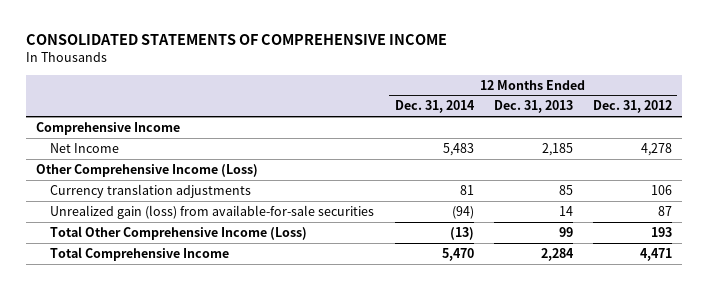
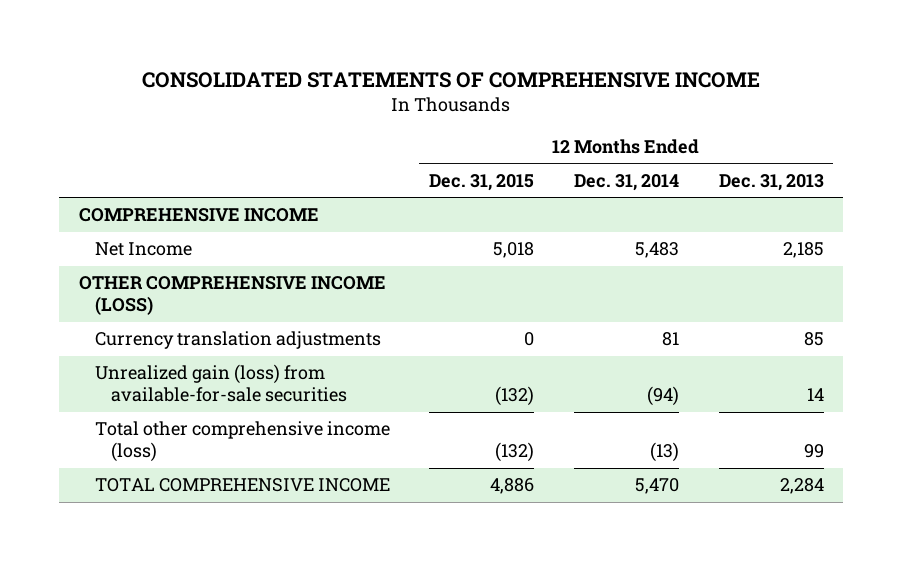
[593,100,673,114] Dec. 31, 2012 -> none
none -> [429,173,535,191] Dec. 31, 2015
[36,121,181,135] Comprehensive Income -> [78,208,319,223] COMPREHENSIVE INCOME
[36,163,259,177] Other Comprehensive Income (Loss) -> [78,276,386,316] OTHER COMPREHENSIVE INCOME (LOSS)
[50,225,308,240] Total Other Comprehensive Income (Loss) -> [94,421,390,463] Total other comprehensive income (loss)
[50,246,230,261] Total Comprehensive Income -> [94,478,390,493] TOTAL COMPREHENSIVE INCOME

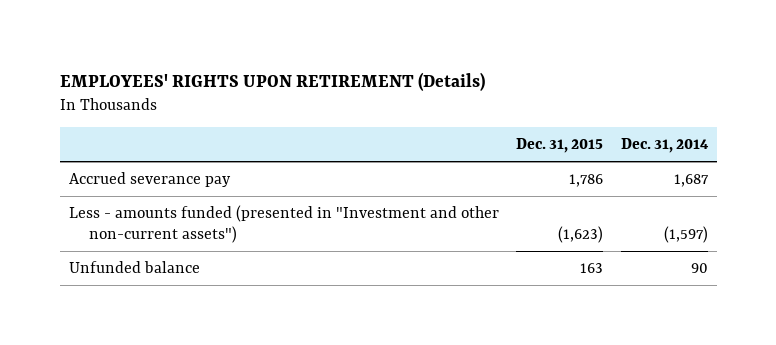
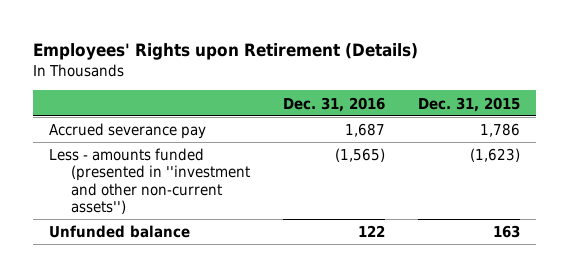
[59,71,485,91] EMPLOYEES' RIGHTS UPON RETIREMENT (Details) -> [32,42,418,60] Employees' Rights upon Retirement (Details)
[620,137,709,153] Dec. 31, 2014 -> none
none -> [282,96,385,112] Dec. 31, 2016
[68,204,499,243] Less - amounts funded (presented in "Investment and other non-current assets") -> [49,148,250,214] Less - amounts funded (presented in ''investment and other non-current assets'')

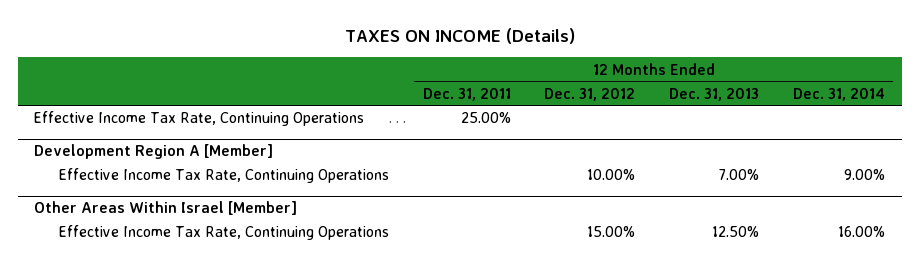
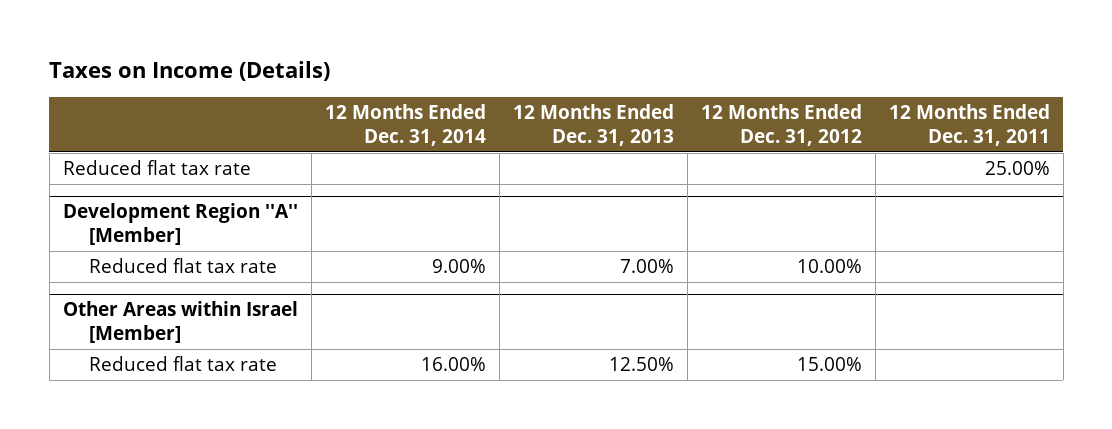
[344,27,575,44] TAXES ON INCOME (Details) -> [49,61,331,82] Taxes on Income (Details)
[34,111,365,127] Effective Income Tax Rate, Continuing Operations -> [62,159,251,175] Reduced flat tax rate
[34,144,274,160] Development Region A [Member] -> [62,203,298,246] Development Region ''A'' [Member]
[58,168,389,184] Effective Income Tax Rate, Continuing Operations -> [89,257,278,273] Reduced flat tax rate
[34,201,298,216] Other Areas Within Israel [Member] -> [62,301,298,344] Other Areas within Israel [Member]
[58,225,389,241] Effective Income Tax Rate, Continuing Operations -> [89,355,278,371] Reduced flat tax rate

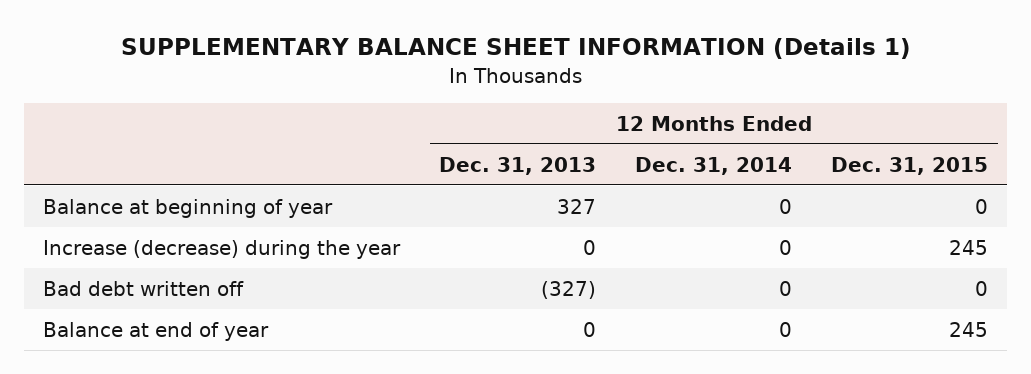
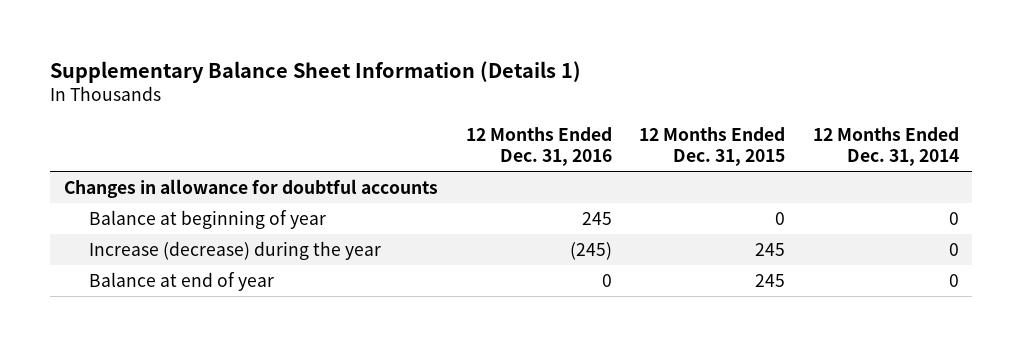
[120,38,911,60] SUPPLEMENTARY BALANCE SHEET INFORMATION (Details 1) -> [50,60,582,83] Supplementary Balance Sheet Information (Details 1)
[439,156,597,175] Dec. 31, 2013 -> none
none -> [465,127,612,167] 12 Months Ended Dec. 31, 2016
none -> [64,179,439,199] Changes in allowance for doubtful accounts
[43,280,245,296] Bad debt written off -> none

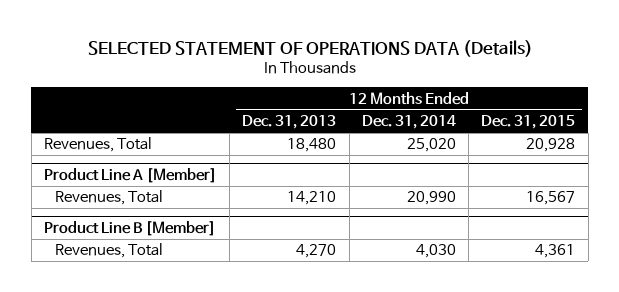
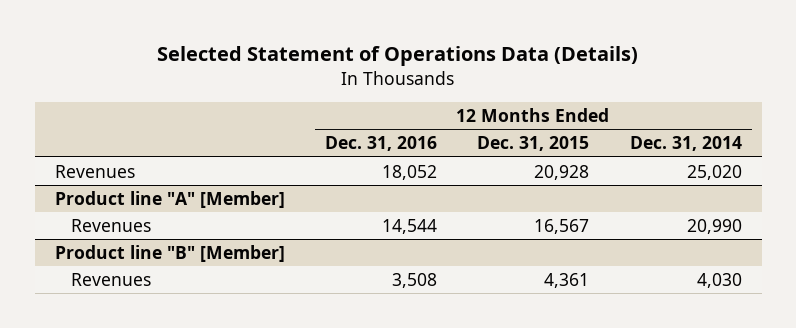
[87,39,533,57] SELECTED STATEMENT OF OPERATIONS DATA (Details) -> [157,46,639,67] Selected Statement of Operations Data (Details)
[242,115,337,130] Dec. 31, 2013 -> none
none -> [325,136,438,152] Dec. 31, 2016
[43,137,152,153] Revenues, Total -> [54,164,135,178] Revenues
[43,168,217,184] Product Line A [Member] -> [54,190,285,208] Product line "A" [Member]
[55,190,164,206] Revenues, Total -> [70,218,151,232] Revenues
[43,221,216,237] Product Line B [Member] -> [54,244,285,262] Product line "B" [Member]
[55,243,164,259] Revenues, Total -> [70,272,151,286] Revenues

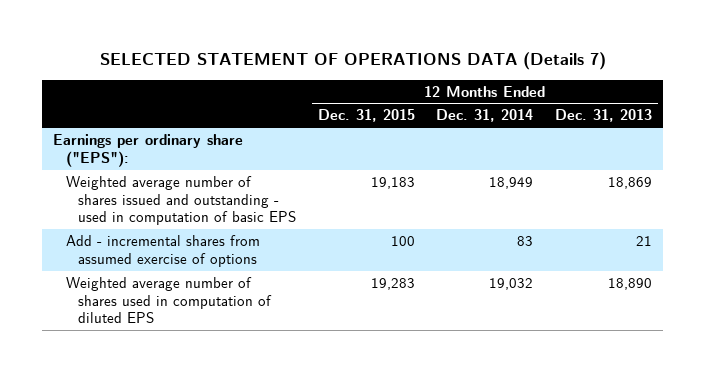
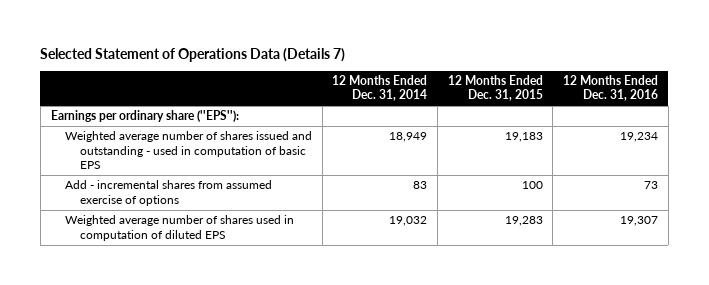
[99,51,606,70] SELECTED STATEMENT OF OPERATIONS DATA (Details 7) -> [40,47,346,62] Selected Statement of Operations Data (Details 7)
[555,109,653,123] Dec. 31, 2013 -> none
none -> [562,74,658,102] 12 Months Ended Dec. 31, 2016
[52,134,243,167] Earnings per ordinary share ("EPS"): -> [50,110,239,123] Earnings per ordinary share (''EPS''):

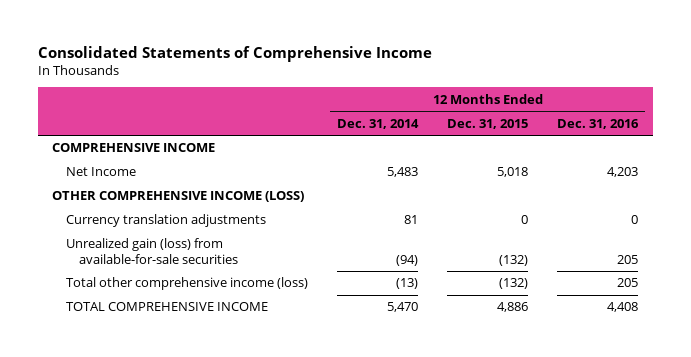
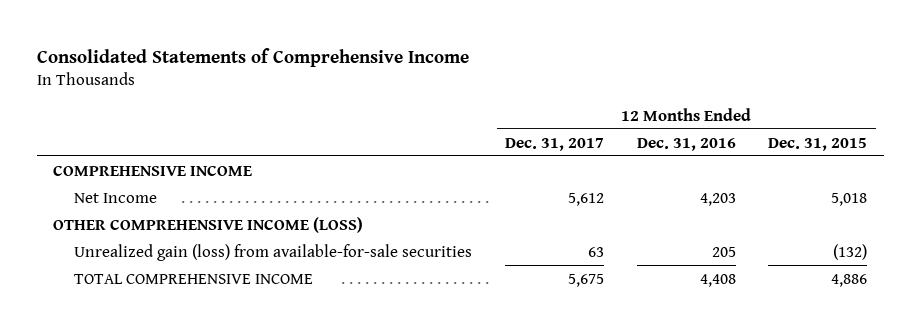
[336,118,419,129] Dec. 31, 2014 -> none
none -> [504,137,604,151] Dec. 31, 2017
[65,214,266,228] Currency translation adjustments -> none
[65,277,308,291] Total other comprehensive income (loss) -> none

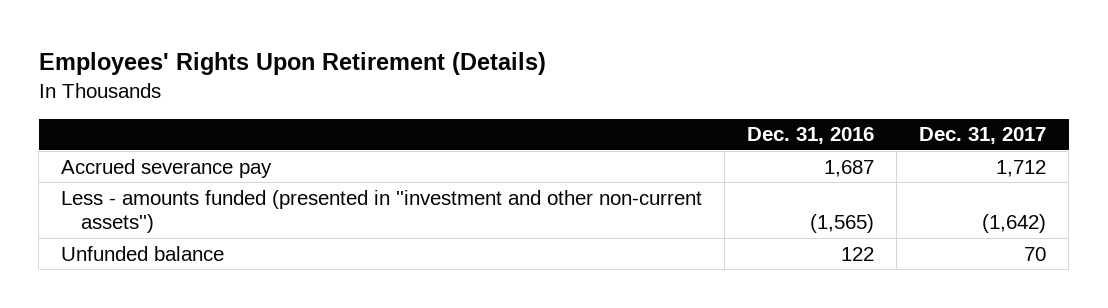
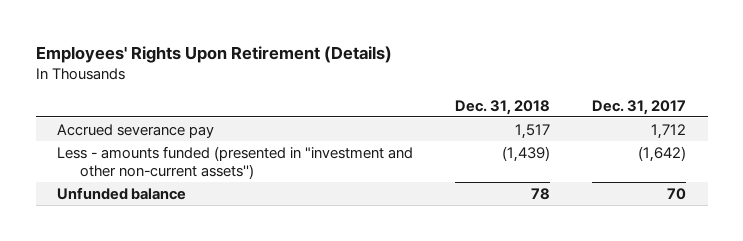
[747,127,875,145] Dec. 31, 2016 -> none
none -> [455,99,551,115] Dec. 31, 2018
[61,189,703,234] Less - amounts funded (presented in ''investment and other non-current assets'') -> [56,145,413,180] Less - amounts funded (presented in "investment and other non-current assets'')

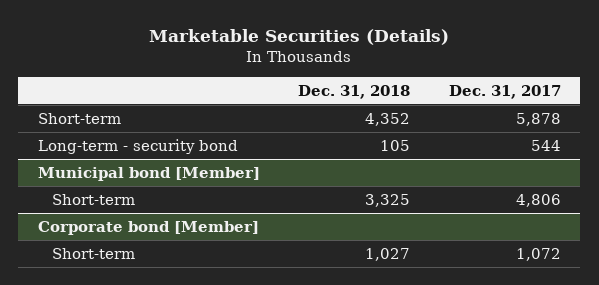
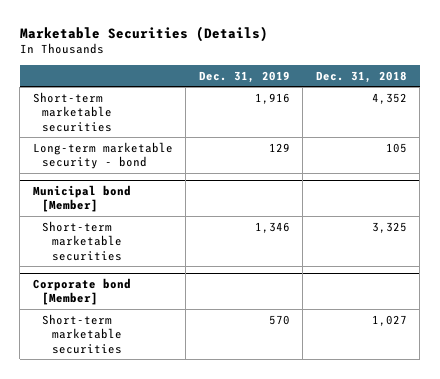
[449,84,562,99] Dec. 31, 2017 -> none
none -> [198,70,290,83] Dec. 31, 2019
[37,113,121,125] Short-term -> [32,91,113,132] Short-term marketable securities
[37,139,238,155] Long-term - security bond -> [32,141,173,170] Long-term marketable security - bond
[52,194,136,206] Short-term -> [42,220,122,261] Short-term marketable securities
[52,248,136,260] Short-term -> [42,313,122,354] Short-term marketable securities

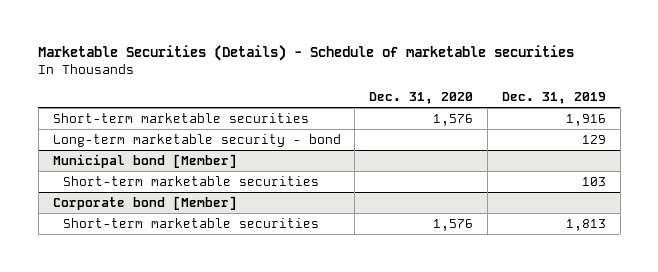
[19,25,268,42] Marketable Securities (Details) -> [38,45,575,62] Marketable Securities (Details) - Schedule of marketable securities
[315,70,407,83] Dec. 31, 2018 -> none
none -> [369,92,474,105] Dec. 31, 2020
[254,221,290,233] 1,346 -> [581,176,606,186] 103
[268,314,290,325] 570 -> [565,218,606,231] 1,813

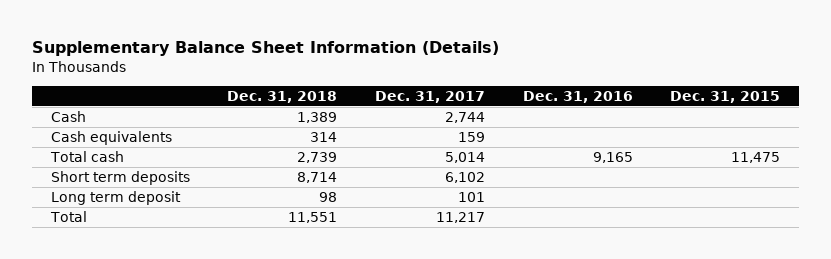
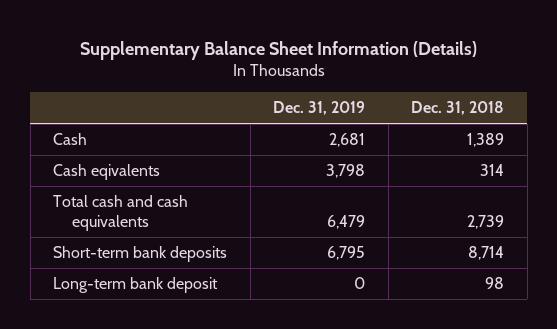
[375,90,486,103] Dec. 31, 2017 -> none
[522,90,633,103] Dec. 31, 2016 -> none
[670,90,781,103] Dec. 31, 2015 -> none
none -> [273,101,366,116] Dec. 31, 2019
[49,210,87,222] Total -> none
[50,130,172,145] Cash equivalents -> [53,164,161,181] Cash eqivalents
[49,150,124,162] Total cash -> [53,195,189,231] Total cash and cash equivalents
[50,170,190,185] Short term deposits -> [53,246,228,263] Short-term bank deposits
[50,190,181,205] Long term deposit -> [53,277,219,294] Long-term bank deposit

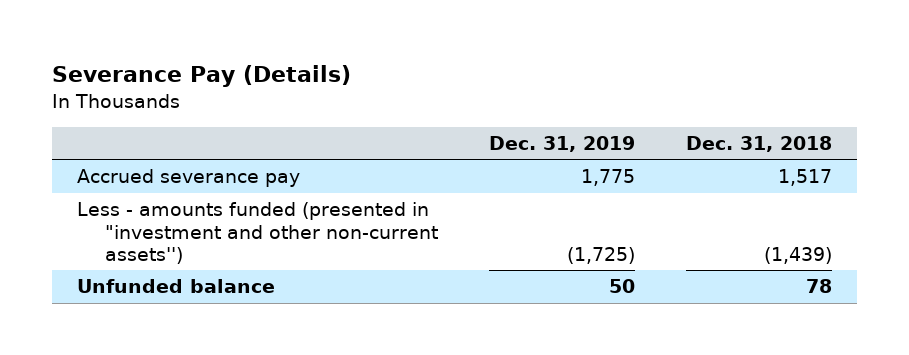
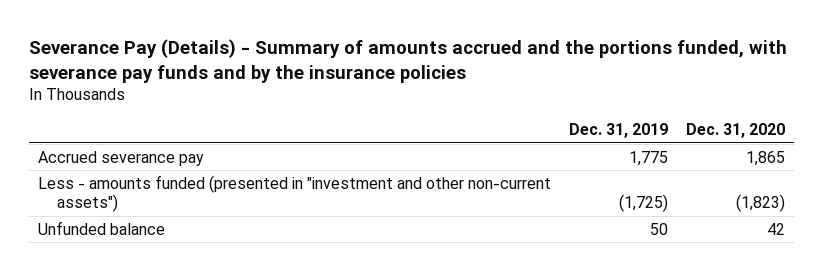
[51,64,351,87] Severance Pay (Details) -> [28,38,787,83] Severance Pay (Details) - Summary of amounts accrued and the portions funded, with severance pay funds and by the insurance policies
[685,136,832,153] Dec. 31, 2018 -> none
none -> [685,123,785,139] Dec. 31, 2020
[77,202,439,264] Less - amounts funded (presented in "investment and other non-current assets'') -> [37,174,551,213] Less - amounts funded (presented in "investment and other non-current assets")

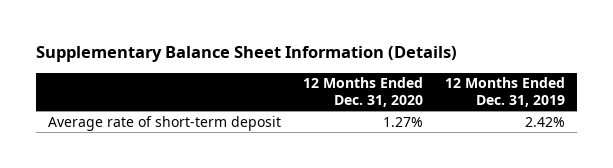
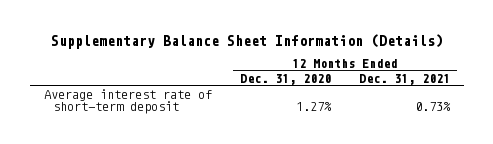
[445,77,566,107] 12 Months Ended Dec. 31, 2019 -> none
none -> [358,74,450,86] Dec. 31, 2021
[47,115,281,131] Average rate of short-term deposit -> [43,89,212,115] Average interest rate of short-term deposit

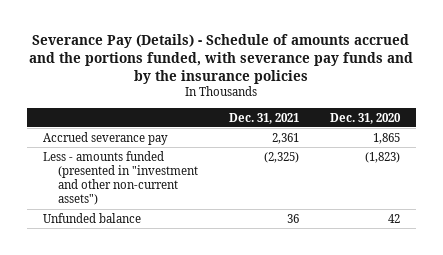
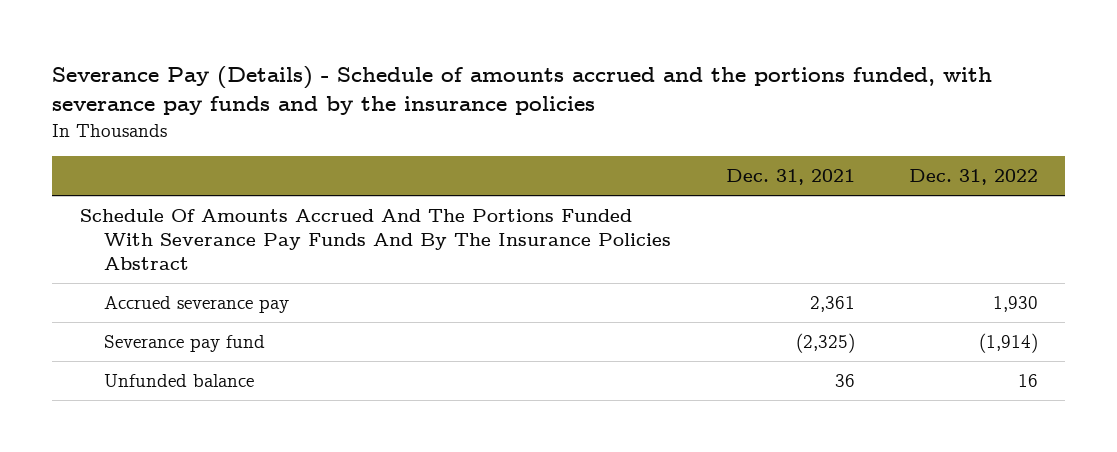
[330,112,402,124] Dec. 31, 2020 -> none
none -> [908,169,1038,186] Dec. 31, 2022
none -> [79,209,672,270] Schedule Of Amounts Accrued And The Portions Funded With Severance Pay Funds And By The Insurance Policies Abstract
[42,150,199,206] Less - amounts funded (presented in "investment and other non-current assets") -> [104,335,266,353] Severance pay fund

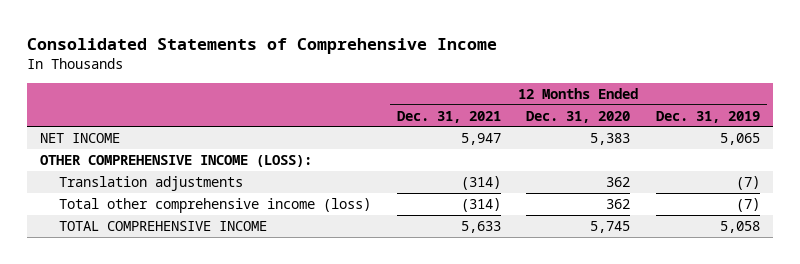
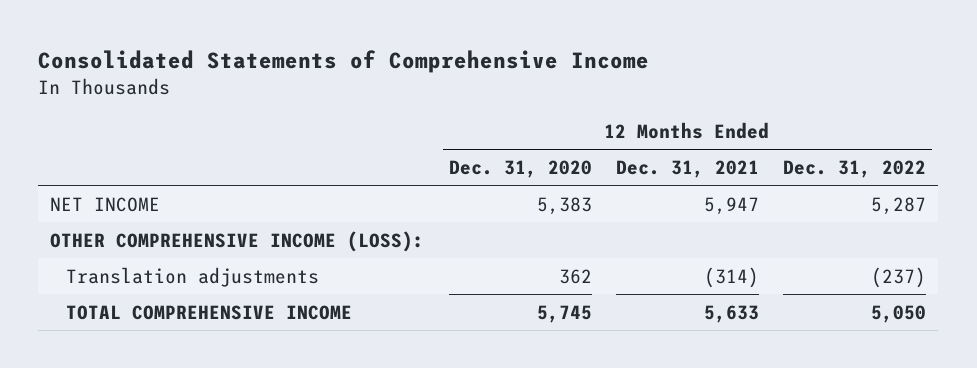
[656,110,761,123] Dec. 31, 2019 -> none
none -> [783,159,927,178] Dec. 31, 2022
[58,197,371,213] Total other comprehensive income (loss) -> none

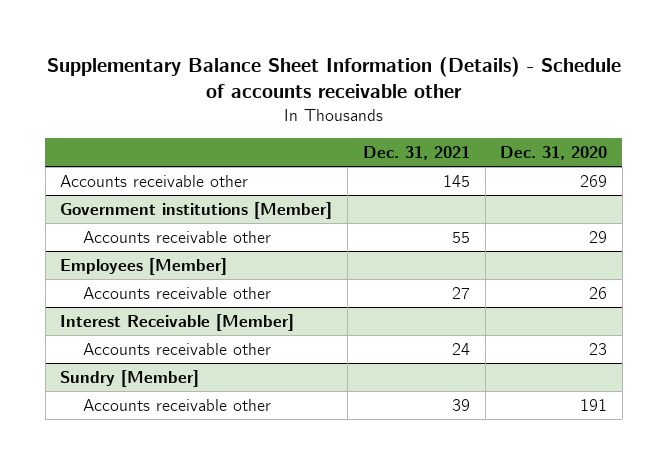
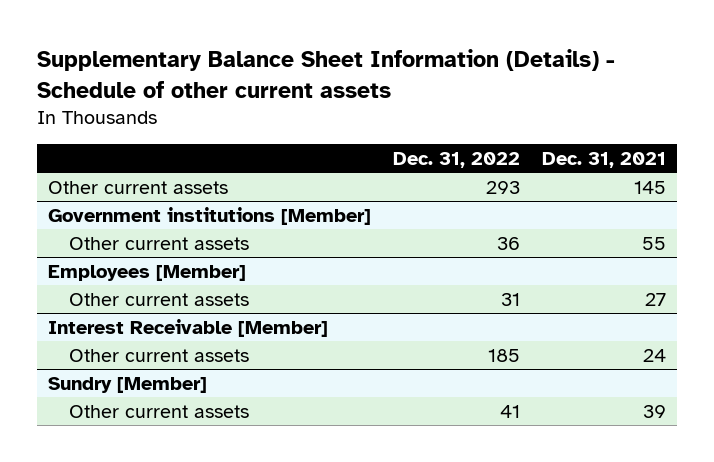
[46,56,621,99] Supplementary Balance Sheet Information (Details) - Schedule of accounts receivable other -> [36,49,615,98] Supplementary Balance Sheet Information (Details) - Schedule of other current assets
[500,146,608,161] Dec. 31, 2020 -> none
none -> [393,151,521,168] Dec. 31, 2022
[60,174,249,187] Accounts receivable other -> [48,180,229,194] Other current assets
[83,230,272,243] Accounts receivable other -> [68,236,249,250] Other current assets
[83,286,272,299] Accounts receivable other -> [68,292,249,306] Other current assets
[83,342,272,355] Accounts receivable other -> [68,348,249,362] Other current assets
[83,398,272,411] Accounts receivable other -> [68,404,249,418] Other current assets

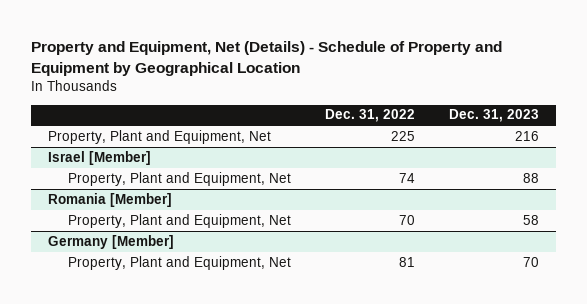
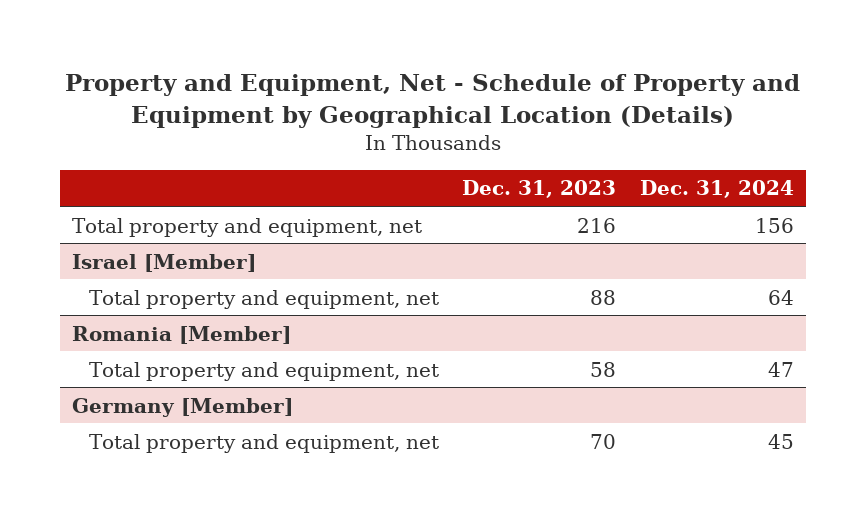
[30,40,502,76] Property and Equipment, Net (Details) - Schedule of Property and Equipment by Geographical Location -> [64,74,800,128] Property and Equipment, Net - Schedule of Property and Equipment by Geographical Location (Details)
[324,109,415,123] Dec. 31, 2022 -> none
none -> [639,180,794,199] Dec. 31, 2024
[48,129,272,144] Property, Plant and Equipment, Net -> [71,217,422,237] Total property and equipment, net
[67,171,291,186] Property, Plant and Equipment, Net -> [88,289,439,309] Total property and equipment, net
[67,213,291,228] Property, Plant and Equipment, Net -> [88,361,439,381] Total property and equipment, net
[67,255,291,270] Property, Plant and Equipment, Net -> [88,433,439,453] Total property and equipment, net

